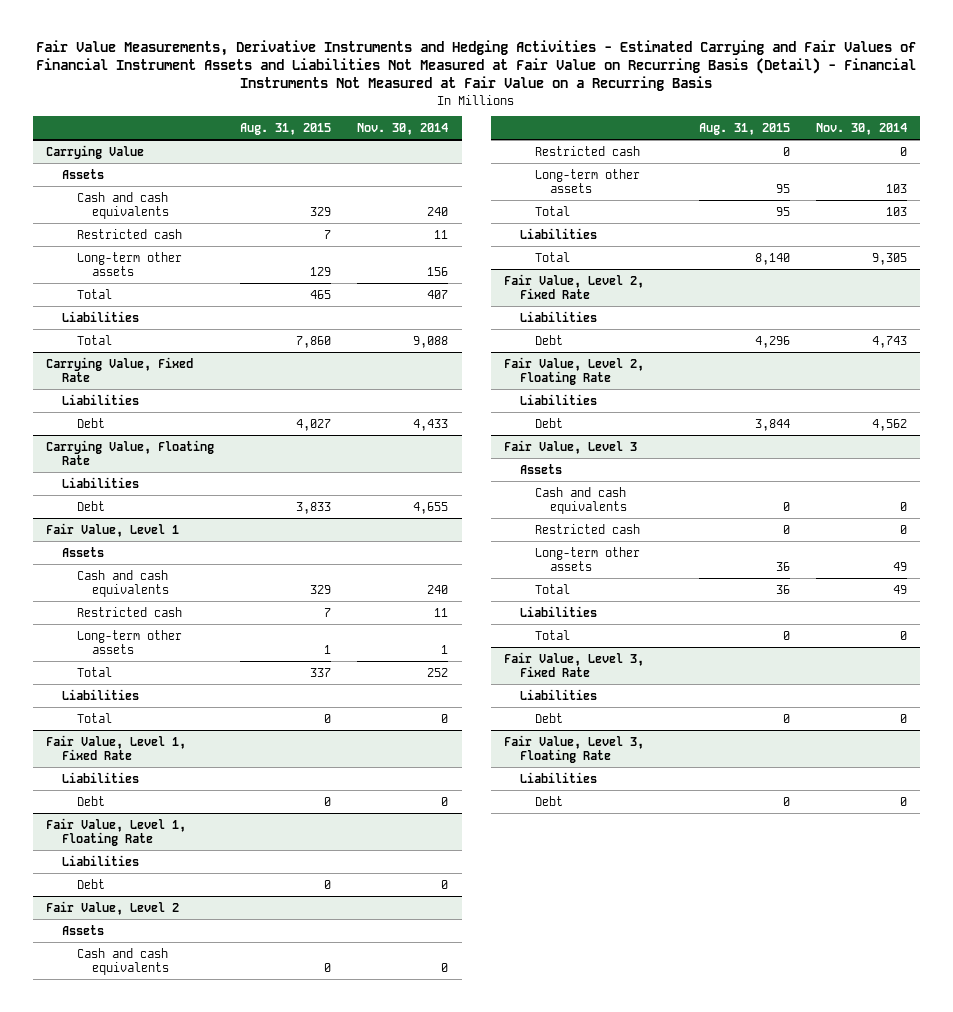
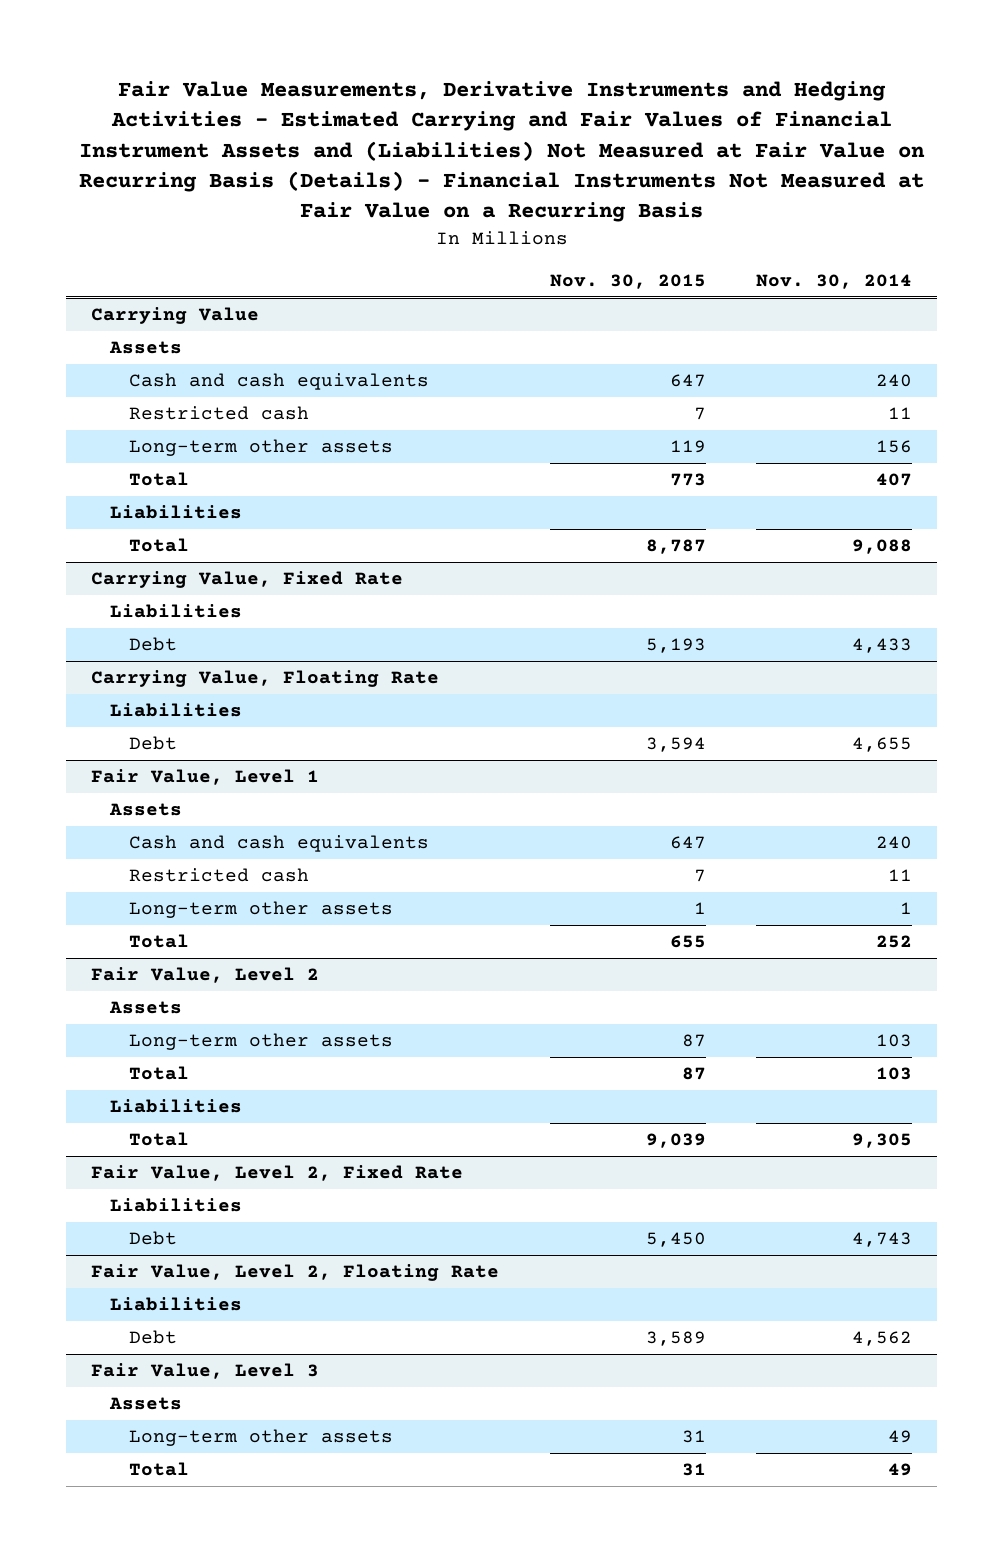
[36,39,917,92] Fair Value Measurements, Derivative Instruments and Hedging Activities - Estimated Carrying and Fair Values of Financial Instrument Assets and Liabilities Not Measured at Fair Value on Recurring Basis (Detail) - Financial Instruments Not Measured at Fair Value on a Recurring Basis -> [78,81,925,223] Fair Value Measurements, Derivative Instruments and Hedging Activities - Estimated Carrying and Fair Values of Financial Instrument Assets and (Liabilities) Not Measured at Fair Value on Recurring Basis (Details) - Financial Instruments Not Measured at Fair Value on a Recurring Basis
[240,123,332,136] Aug. 31, 2015 -> none
none -> [549,273,706,289] Nov. 30, 2015
[61,688,139,700] Liabilities -> none
[76,712,112,723] Total -> none
[46,734,187,760] Fair Value, Level 1, Fixed Rate -> none
[61,771,139,783] Liabilities -> none
[76,795,105,806] Debt -> none
[46,817,187,846] Fair Value, Level 1, Floating Rate -> none
[61,854,139,866] Liabilities -> none
[76,878,105,889] Debt -> none
[76,947,170,975] Cash and cash equivalents -> none
[535,145,641,156] Restricted cash -> none
[535,486,628,514] Cash and cash equivalents -> none
[535,523,641,534] Restricted cash -> none
[519,605,597,617] Liabilities -> none
[535,629,571,640] Total -> none
[504,651,645,677] Fair Value, Level 3, Fixed Rate -> none
[519,688,597,700] Liabilities -> none
[535,712,564,723] Debt -> none
[504,734,645,763] Fair Value, Level 3, Floating Rate -> none
[519,771,597,783] Liabilities -> none
[535,795,564,806] Debt -> none

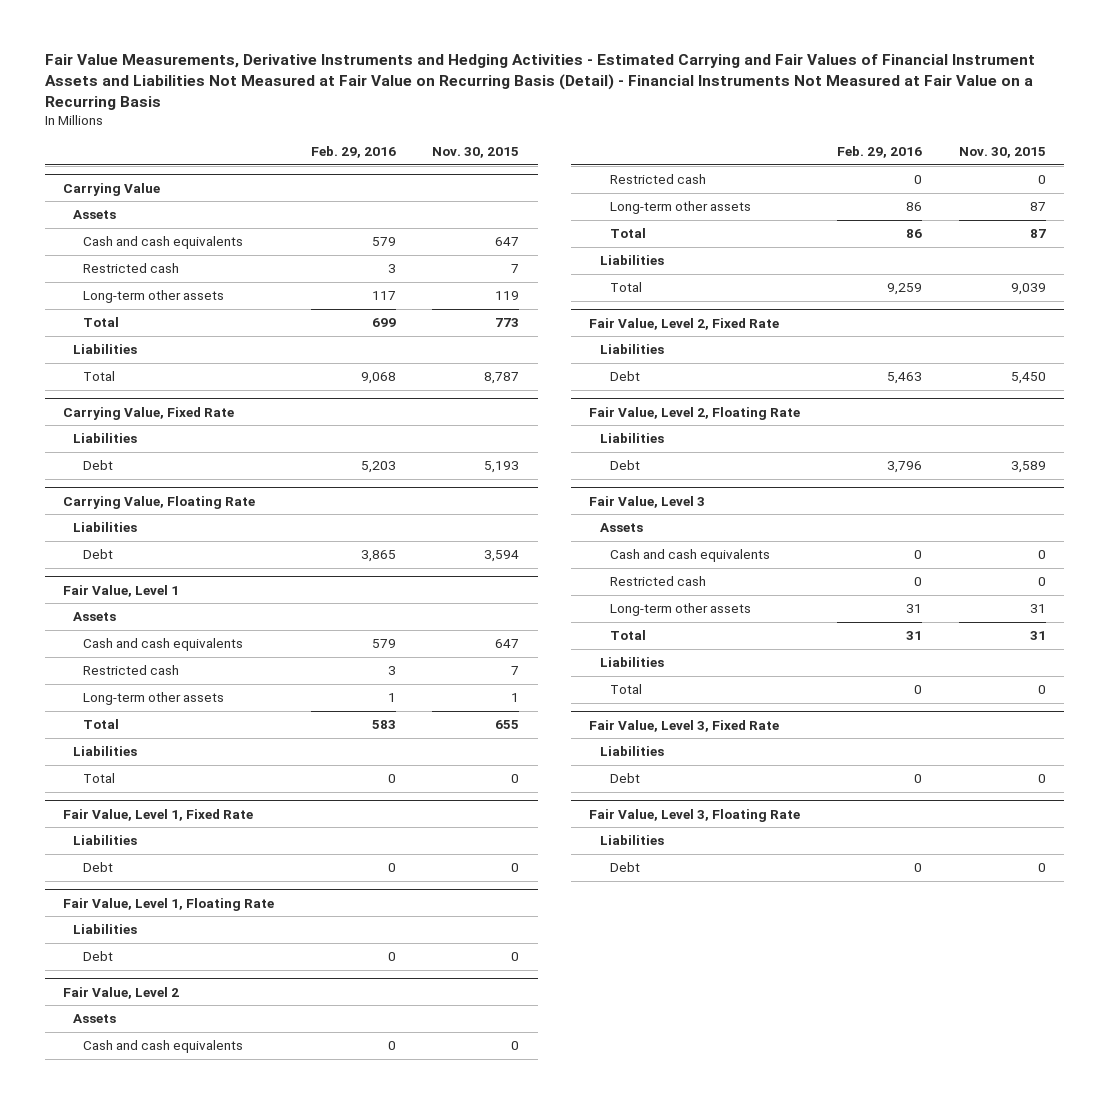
[78,81,925,223] Fair Value Measurements, Derivative Instruments and Hedging Activities - Estimated Carrying and Fair Values of Financial Instrument Assets and (Liabilities) Not Measured at Fair Value on Recurring Basis (Details) - Financial Instruments Not Measured at Fair Value on a Recurring Basis -> [44,54,1035,110] Fair Value Measurements, Derivative Instruments and Hedging Activities - Estimated Carrying and Fair Values of Financial Instrument Assets and Liabilities Not Measured at Fair Value on Recurring Basis (Detail) - Financial Instruments Not Measured at Fair Value on a Recurring Basis
[756,273,913,289] Nov. 30, 2014 -> none
none -> [310,145,396,158] Feb. 29, 2016
none -> [73,745,138,756] Liabilities
none -> [83,772,116,783] Total
none -> [62,808,253,821] Fair Value, Level 1, Fixed Rate
none -> [73,834,138,845] Liabilities
none -> [83,861,114,872] Debt
none -> [62,897,274,911] Fair Value, Level 1, Floating Rate
none -> [73,923,138,934] Liabilities
none -> [83,950,114,961] Debt
none -> [83,1039,244,1053] Cash and cash equivalents
none -> [609,173,706,184] Restricted cash
none -> [609,548,770,562] Cash and cash equivalents
none -> [609,575,706,586] Restricted cash
none -> [599,656,664,667] Liabilities
none -> [609,683,642,694] Total
none -> [589,719,780,732] Fair Value, Level 3, Fixed Rate
none -> [599,745,664,756] Liabilities
none -> [609,772,640,783] Debt
none -> [589,808,801,822] Fair Value, Level 3, Floating Rate
none -> [599,834,664,845] Liabilities
none -> [609,861,640,872] Debt

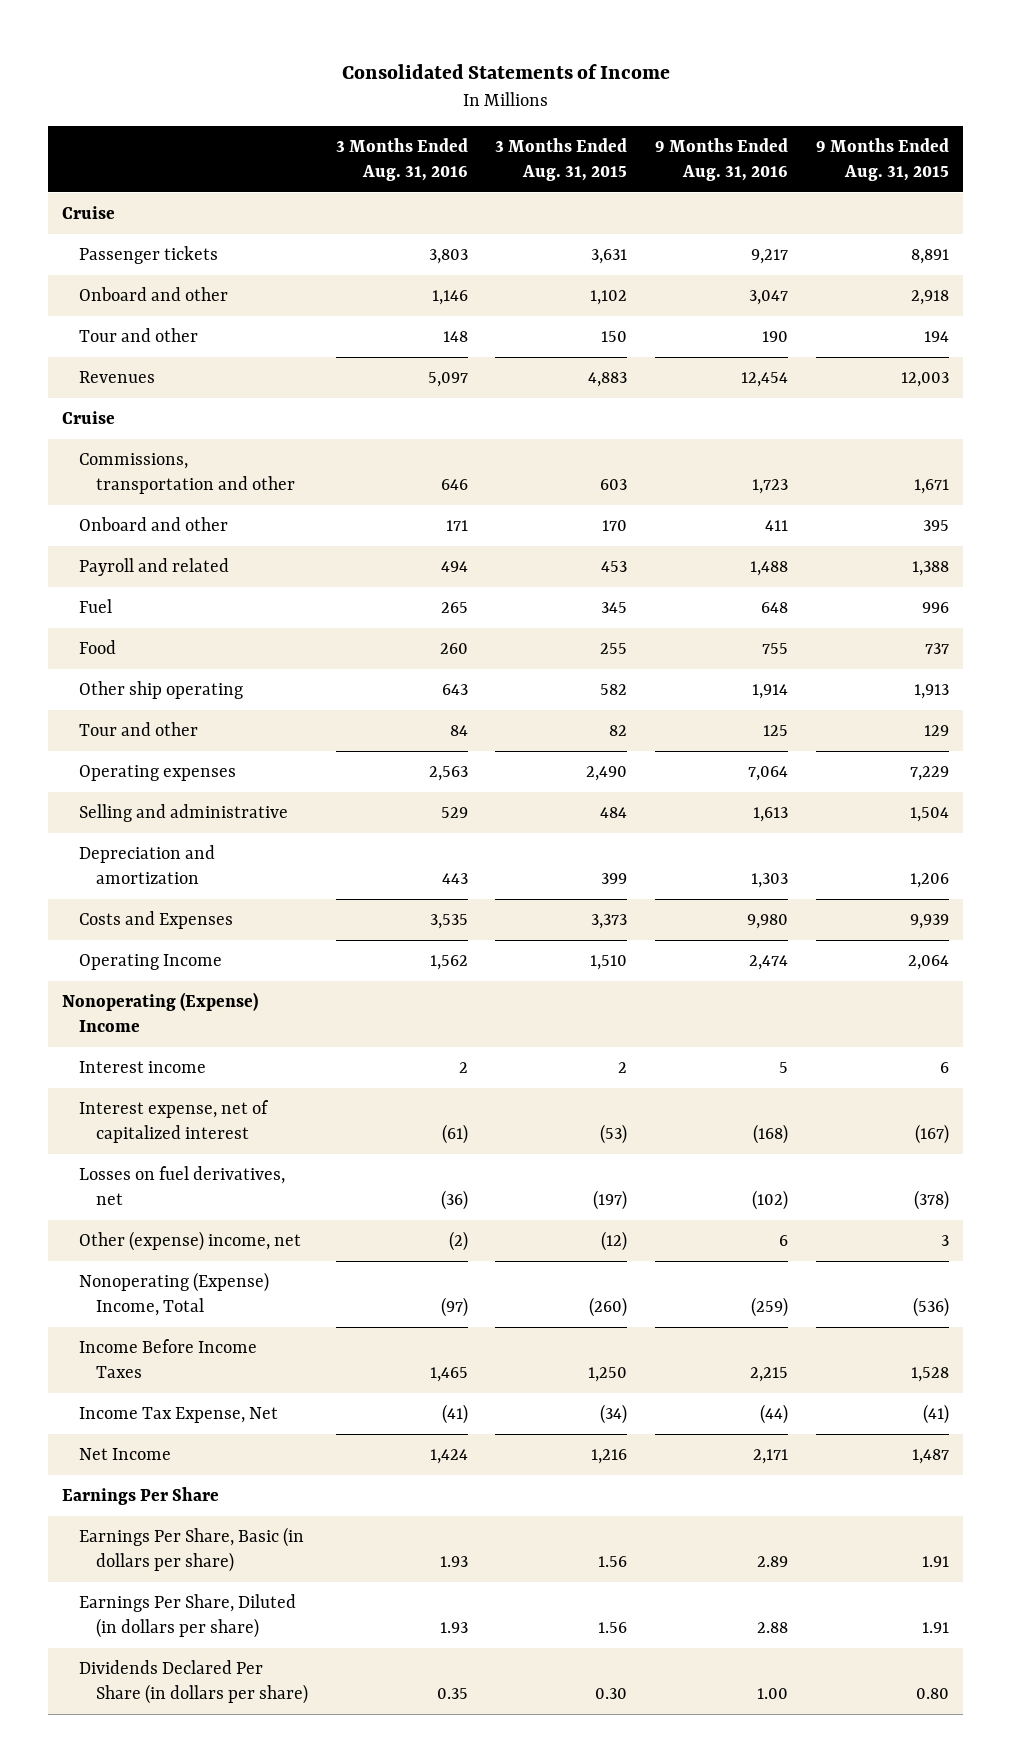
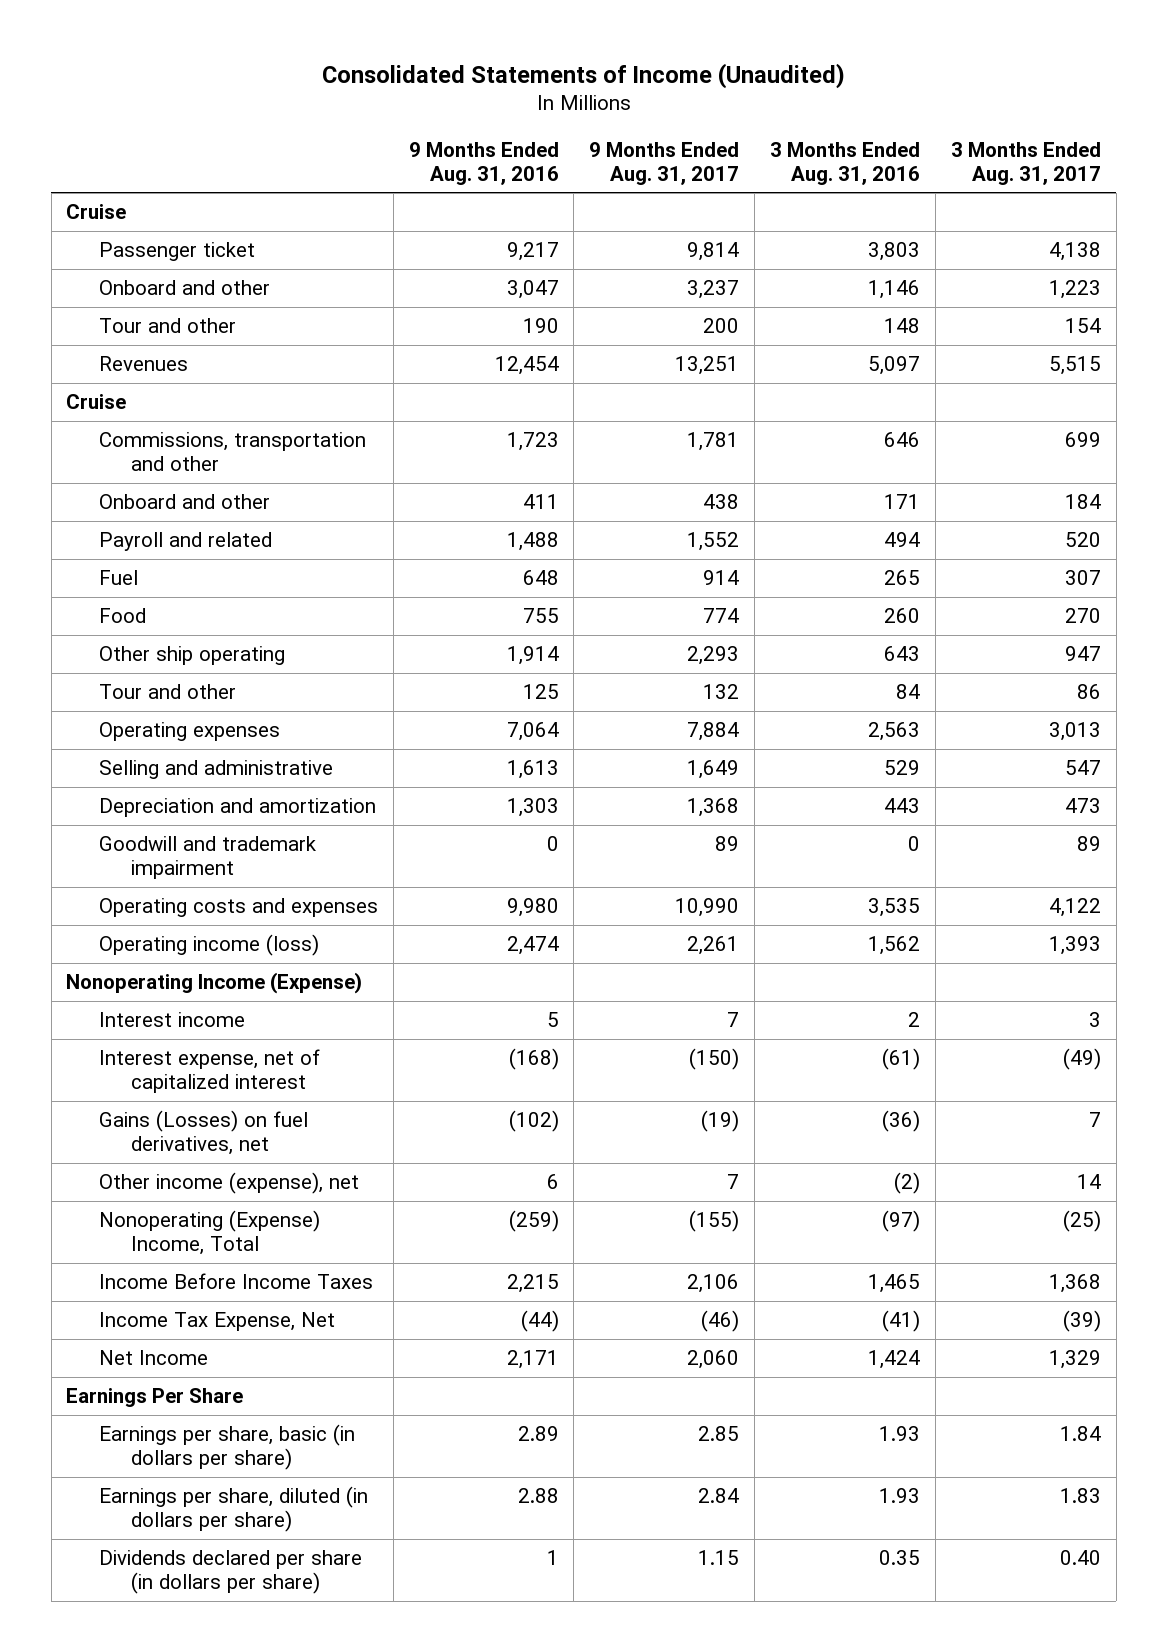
[341,64,670,80] Consolidated Statements of Income -> [321,62,845,89] Consolidated Statements of Income (Unaudited)
[495,137,628,181] 3 Months Ended Aug. 31, 2015 -> none
[816,137,950,181] 9 Months Ended Aug. 31, 2015 -> none
none -> [589,142,740,185] 9 Months Ended Aug. 31, 2017
none -> [950,142,1101,185] 3 Months Ended Aug. 31, 2017
[79,246,219,265] Passenger tickets -> [98,242,255,262] Passenger ticket
none -> [98,836,316,879] Goodwill and trademark impairment
[79,911,234,930] Costs and Expenses -> [98,898,378,918] Operating costs and expenses
[79,954,223,971] Operating Income -> [98,934,319,957] Operating income (loss)
[62,992,259,1033] Nonoperating (Expense) Income -> [66,972,363,995] Nonoperating Income (Expense)
[79,1166,286,1206] Losses on fuel derivatives, net -> [98,1110,308,1155] Gains (Losses) on fuel derivatives, net
[79,1231,302,1252] Other (expense) income, net -> [98,1172,359,1195] Other income (expense), net
[79,1527,305,1573] Earnings Per Share, Basic (in dollars per share) -> [98,1424,355,1470] Earnings per share, basic (in dollars per share)
[79,1594,297,1639] Earnings Per Share, Diluted (in dollars per share) -> [98,1486,368,1532] Earnings per share, diluted (in dollars per share)
[79,1660,308,1705] Dividends Declared Per Share (in dollars per share) -> [98,1550,362,1594] Dividends declared per share (in dollars per share)
[757,1688,789,1700] 1.00 -> [546,1550,559,1566] 1

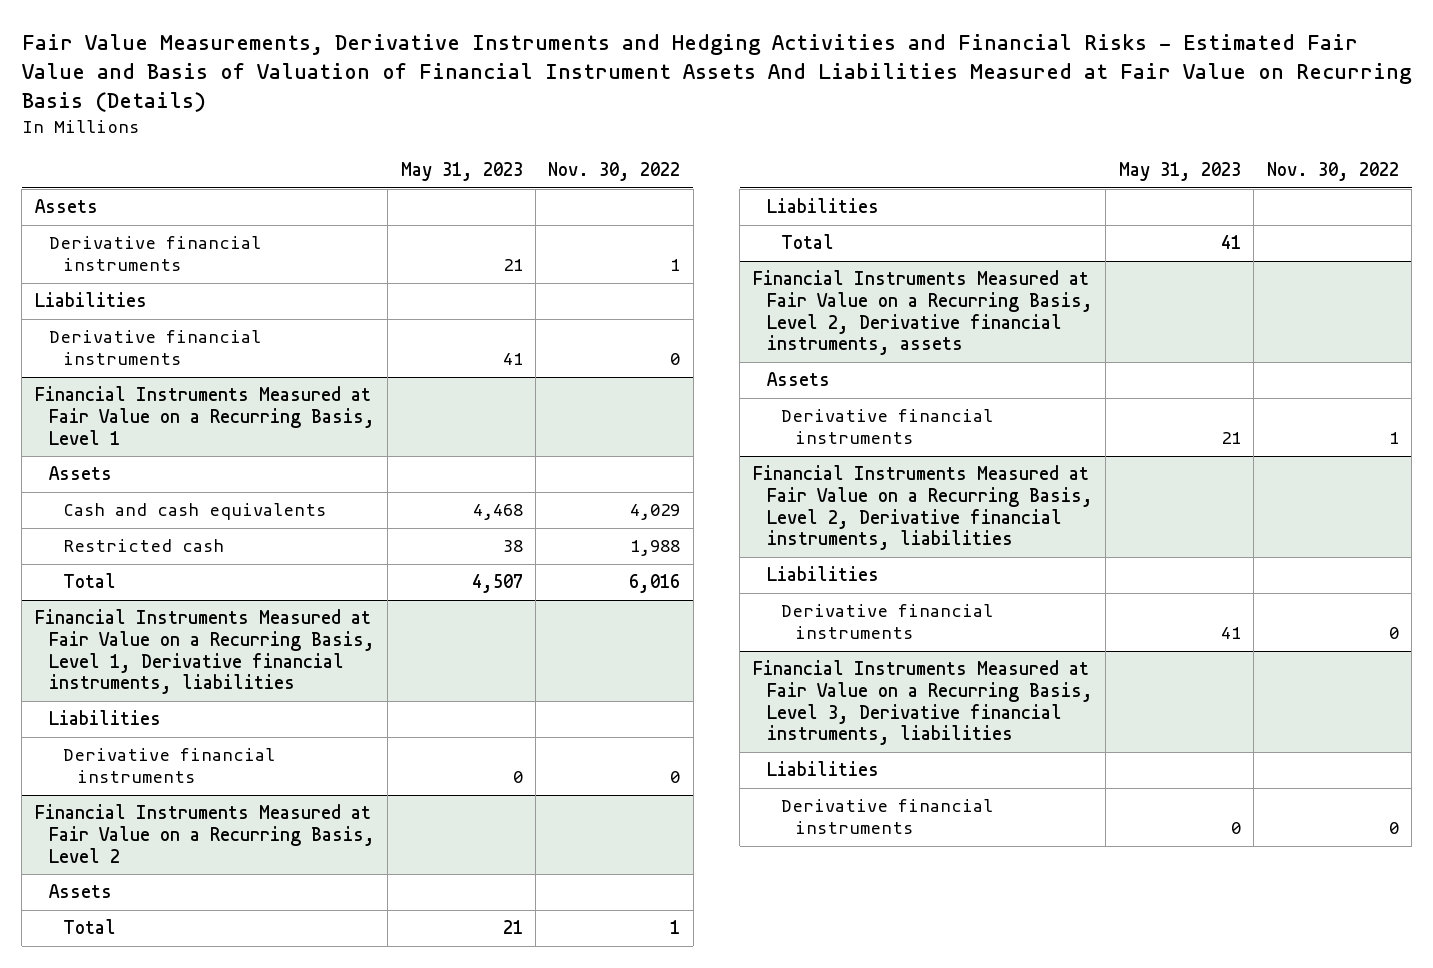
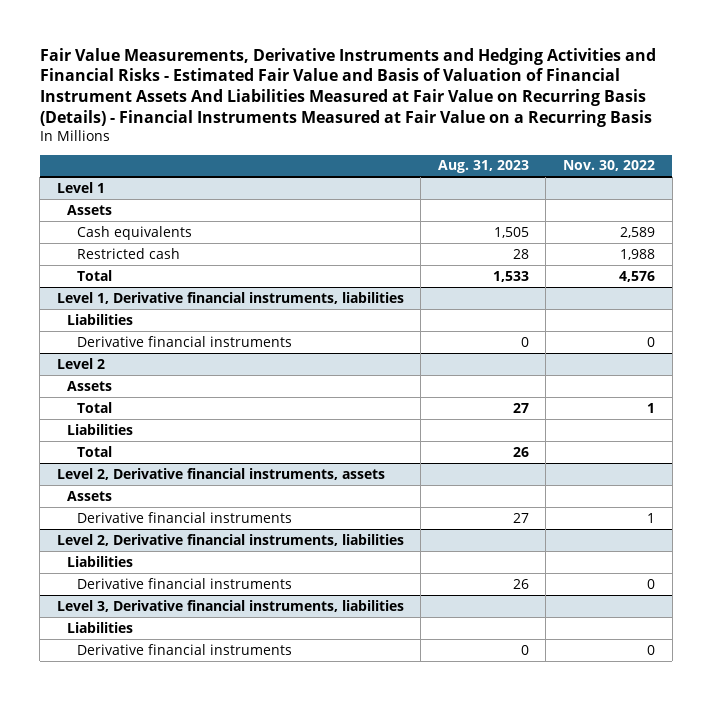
[21,34,1412,113] Fair Value Measurements, Derivative Instruments and Hedging Activities and Financial Risks - Estimated Fair Value and Basis of Valuation of Financial Instrument Assets And Liabilities Measured at Fair Value on Recurring Basis (Details) -> [39,47,656,128] Fair Value Measurements, Derivative Instruments and Hedging Activities and Financial Risks - Estimated Fair Value and Basis of Valuation of Financial Instrument Assets And Liabilities Measured at Fair Value on Recurring Basis (Details) - Financial Instruments Measured at Fair Value on a Recurring Basis
[400,162,523,182] May 31, 2023 -> none
none -> [437,160,529,174] Aug. 31, 2023
[34,199,98,214] Assets -> none
[48,236,261,272] Derivative financial instruments -> none
[34,292,147,308] Liabilities -> none
[48,330,261,366] Derivative financial instruments -> none
[34,386,375,445] Financial Instruments Measured at Fair Value on a Recurring Basis, Level 1 -> none
none -> [56,181,105,193] Level 1
[62,503,326,521] Cash and cash equivalents -> [76,225,192,240] Cash equivalents
[630,504,681,521] 4,029 -> [620,226,656,238] 2,589
[34,609,375,695] Financial Instruments Measured at Fair Value on a Recurring Basis, Level 1, Derivative financial instruments, liabilities -> none
[629,574,681,594] 6,016 -> [619,270,656,282] 4,576
none -> [56,291,404,304] Level 1, Derivative financial instruments, liabilities
[34,804,375,863] Financial Instruments Measured at Fair Value on a Recurring Basis, Level 2 -> none
none -> [56,357,105,369] Level 2
[752,270,1093,356] Financial Instruments Measured at Fair Value on a Recurring Basis, Level 2, Derivative financial instruments, assets -> none
none -> [56,467,385,480] Level 2, Derivative financial instruments, assets
[752,465,1093,551] Financial Instruments Measured at Fair Value on a Recurring Basis, Level 2, Derivative financial instruments, liabilities -> none
none -> [56,533,404,546] Level 2, Derivative financial instruments, liabilities
[752,660,1093,746] Financial Instruments Measured at Fair Value on a Recurring Basis, Level 3, Derivative financial instruments, liabilities -> none
none -> [56,599,404,612] Level 3, Derivative financial instruments, liabilities

